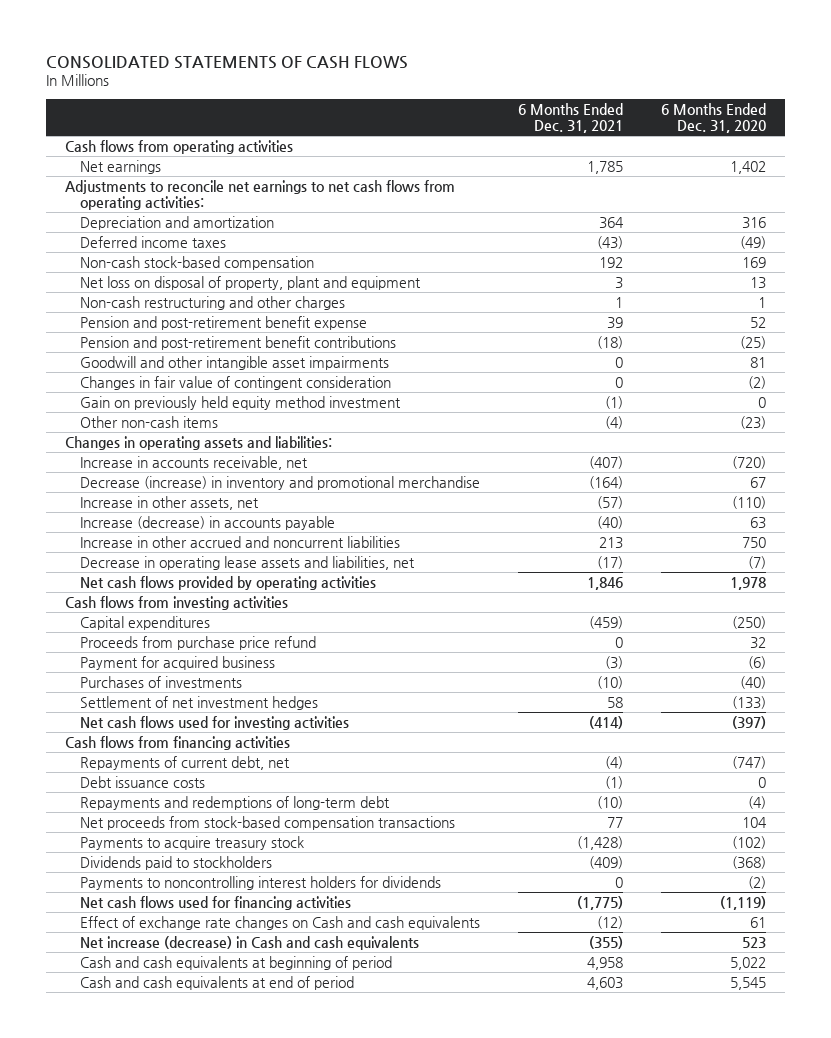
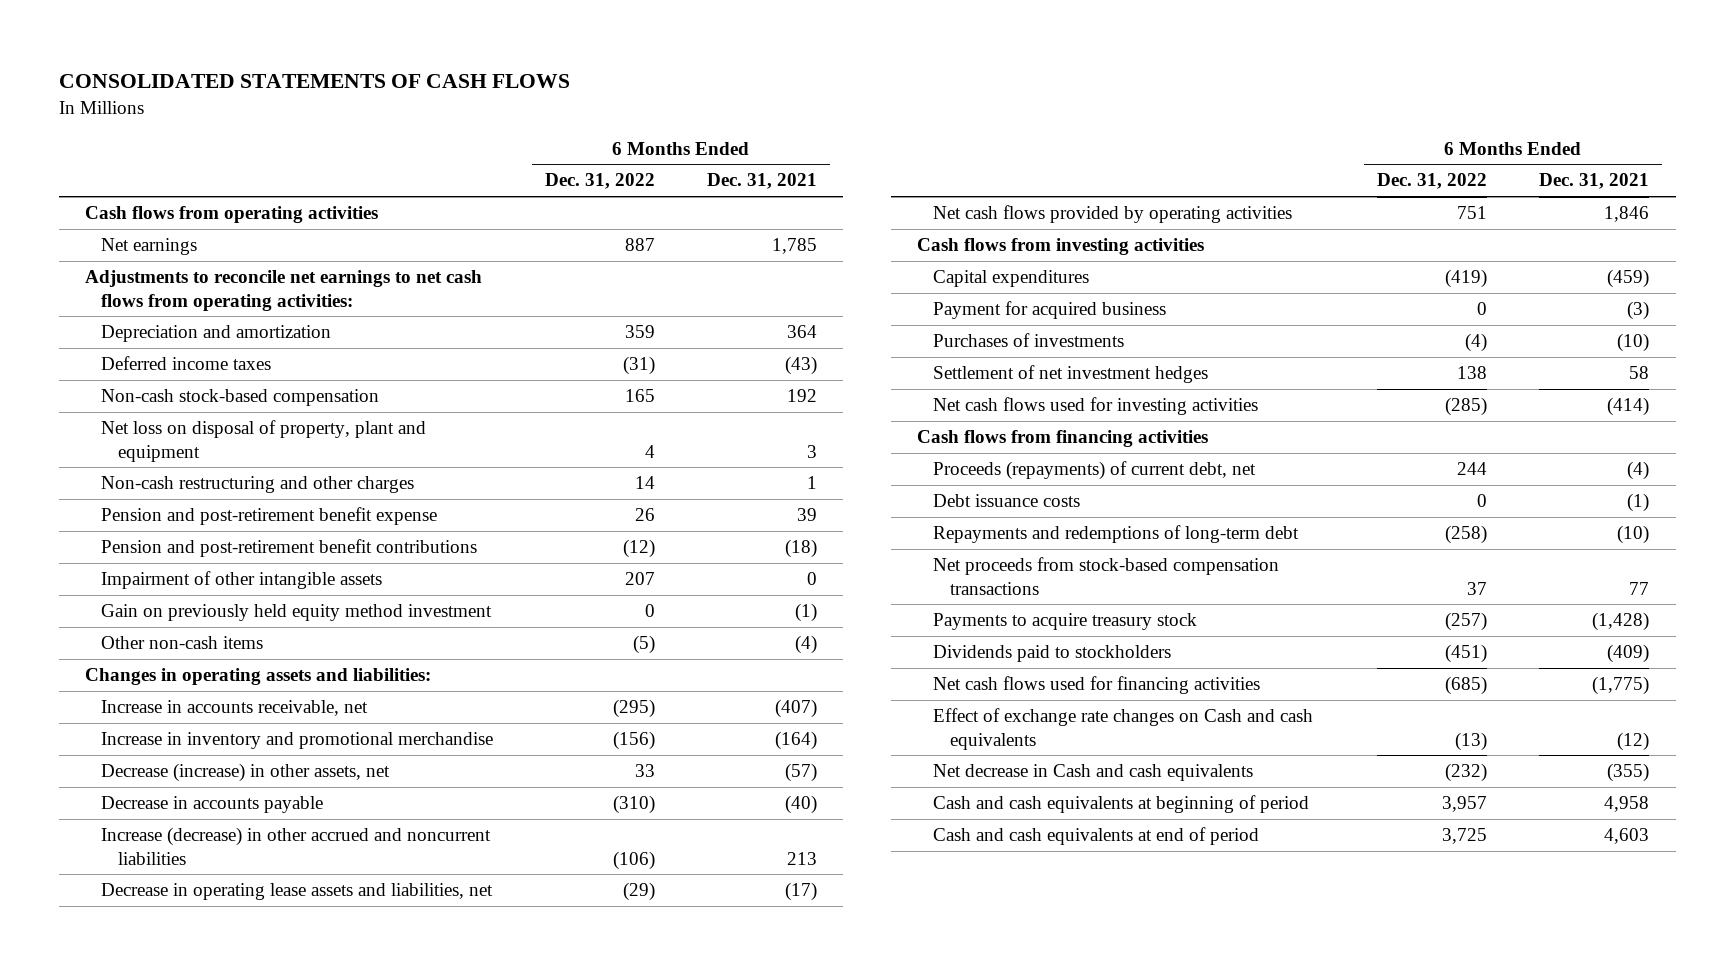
[660,102,766,133] 6 Months Ended Dec. 31, 2020 -> none
none -> [545,173,656,190] Dec. 31, 2022
[80,375,392,390] Changes in fair value of contingent consideration -> none
[80,355,390,370] Goodwill and other intangible asset impairments -> [101,571,383,590] Impairment of other intangible assets
[80,475,481,490] Decrease (increase) in inventory and promotional merchandise -> [101,732,494,750] Increase in inventory and promotional merchandise
[80,495,260,510] Increase in other assets, net -> [101,763,391,783] Decrease (increase) in other assets, net
[80,515,336,530] Increase (decrease) in accounts payable -> [101,796,324,814] Decrease in accounts payable
[80,535,401,548] Increase in other accrued and noncurrent liabilities -> [101,827,492,865] Increase (decrease) in other accrued and noncurrent liabilities
[80,635,317,650] Proceeds from purchase price refund -> none
[80,755,291,770] Repayments of current debt, net -> [933,461,1257,481] Proceeds (repayments) of current debt, net
[80,875,442,890] Payments to noncontrolling interest holders for dividends -> none
[80,935,420,950] Net increase (decrease) in Cash and cash equivalents -> [933,764,1254,782] Net decrease in Cash and cash equivalents

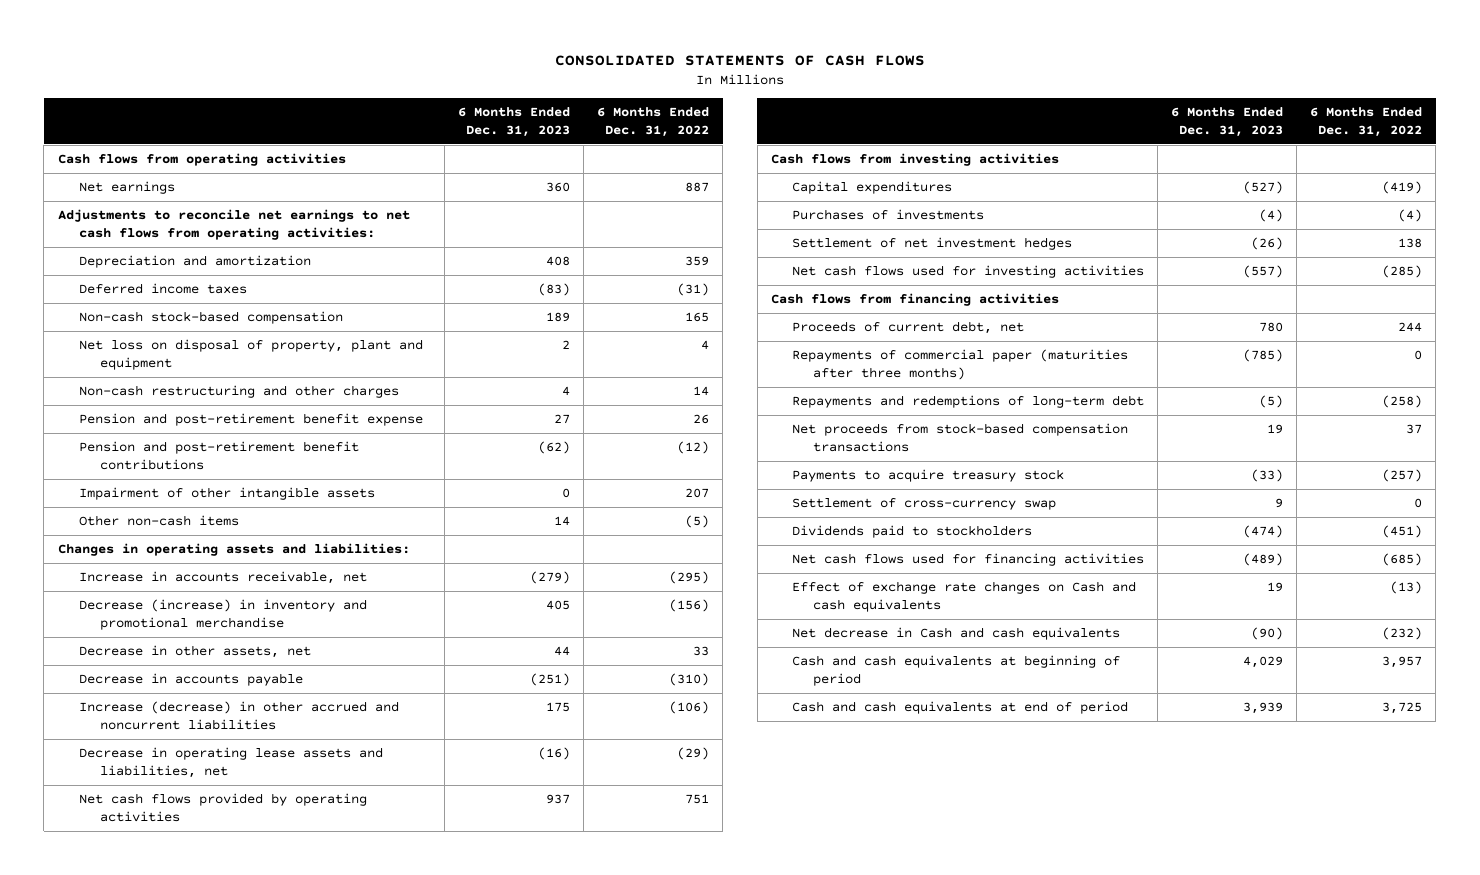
[707,173,818,190] Dec. 31, 2021 -> none
none -> [457,106,570,137] 6 Months Ended Dec. 31, 2023
[101,604,493,622] Gain on previously held equity method investment -> none
[101,732,494,750] Increase in inventory and promotional merchandise -> [78,599,367,631] Decrease (increase) in inventory and promotional merchandise
[101,763,391,783] Decrease (increase) in other assets, net -> [78,645,311,659] Decrease in other assets, net
[933,301,1167,320] Payment for acquired business -> none
[933,494,1081,508] Debt issuance costs -> none
[933,461,1257,481] Proceeds (repayments) of current debt, net -> [791,321,1024,335] Proceeds of current debt, net
none -> [791,349,1128,381] Repayments of commercial paper (maturities after three months)
none -> [791,498,1056,511] Settlement of cross-currency swap

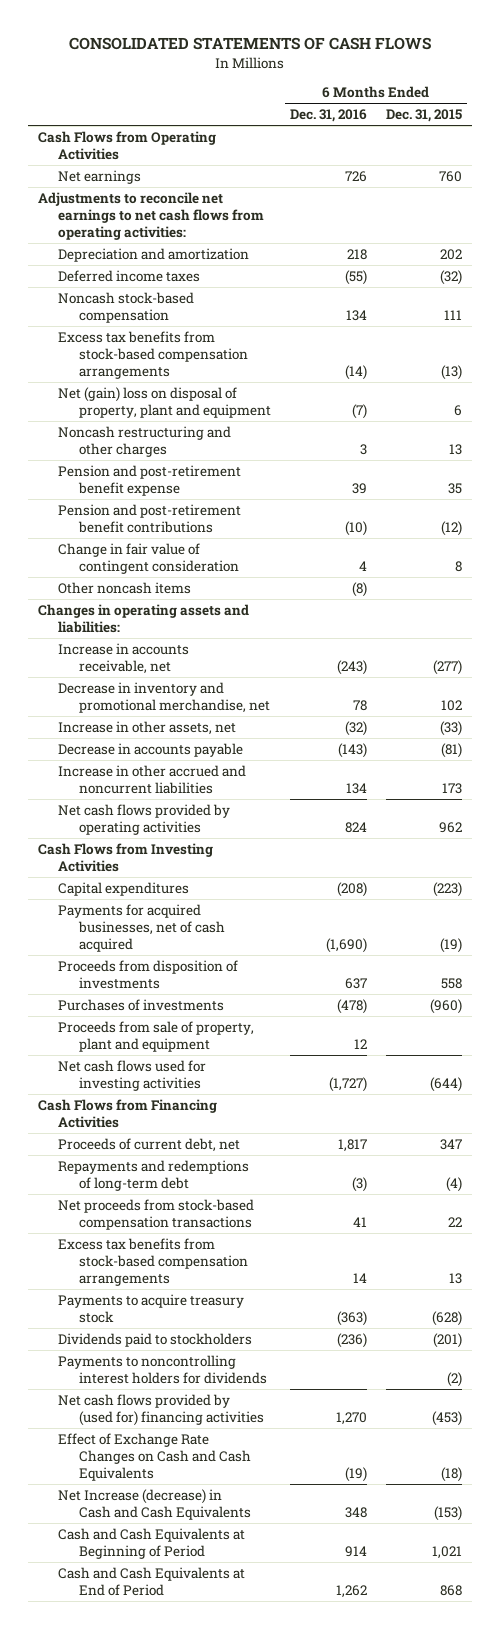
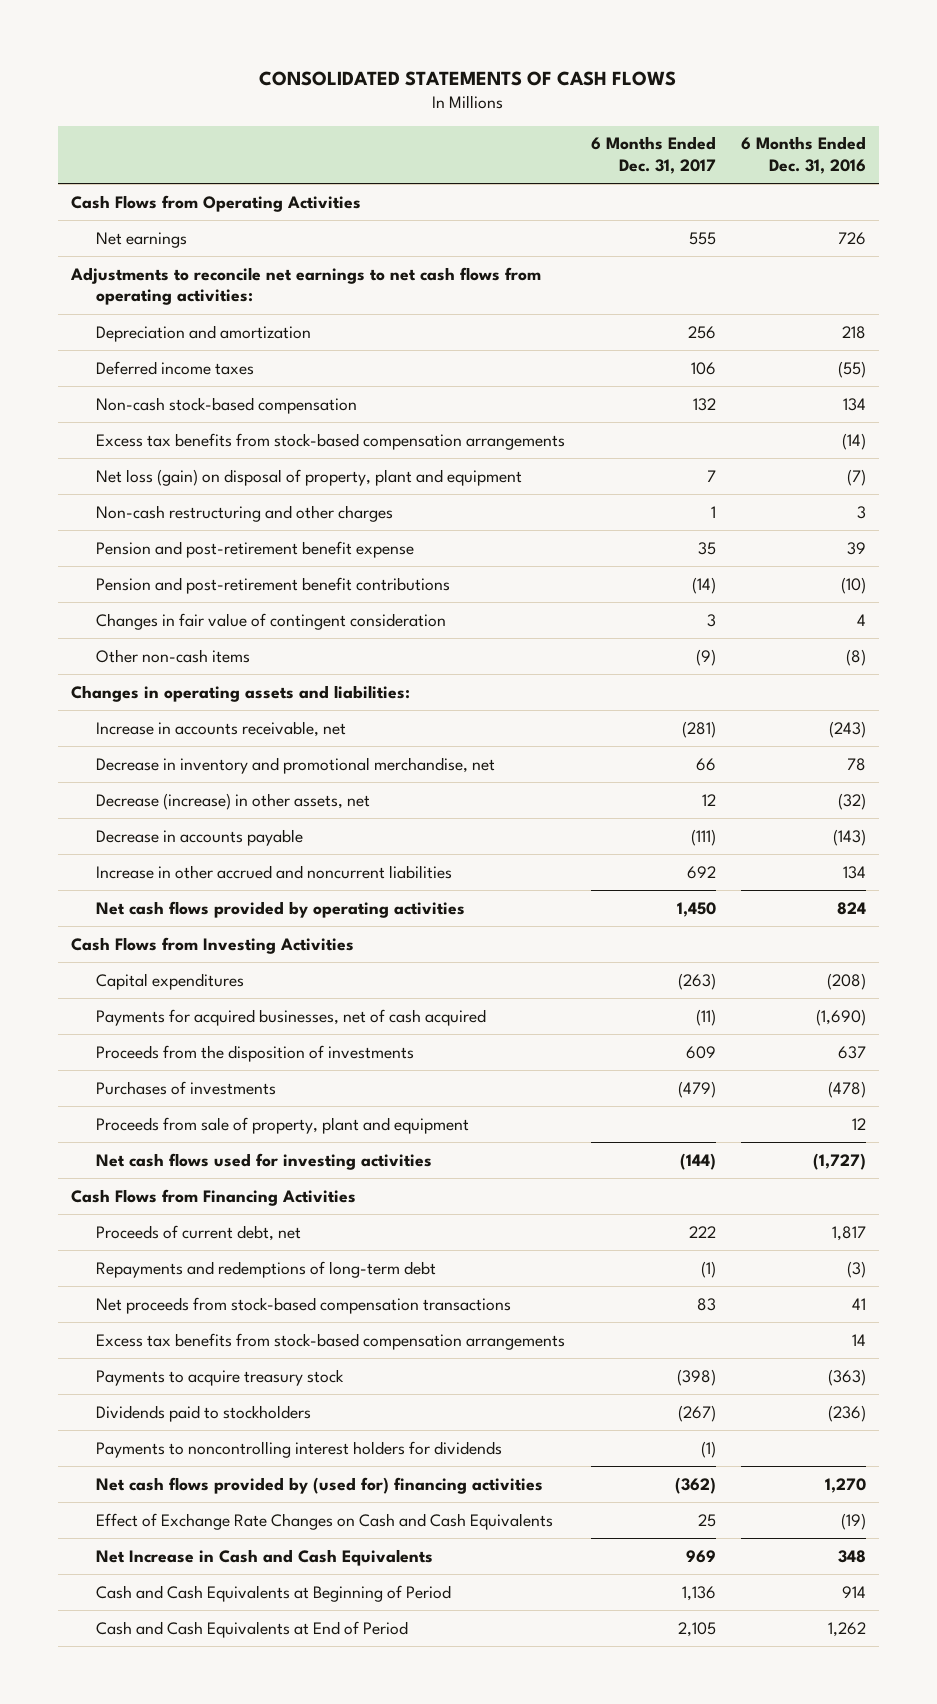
[386,109,463,123] Dec. 31, 2015 -> none
none -> [590,136,716,174] 6 Months Ended Dec. 31, 2017
[58,291,195,323] Noncash stock-based compensation -> [96,396,358,414] Non-cash stock-based compensation
[58,386,271,418] Net (gain) loss on disposal of property, plant and equipment -> [96,468,523,486] Net loss (gain) on disposal of property, plant and equipment
[58,425,232,457] Noncash restructuring and other charges -> [96,504,394,522] Non-cash restructuring and other charges
[58,542,239,574] Change in fair value of contingent consideration -> [96,612,447,630] Changes in fair value of contingent consideration
[58,581,192,594] Other noncash items -> [96,648,251,663] Other non-cash items
[58,720,237,735] Increase in other assets, net -> [96,792,371,810] Decrease (increase) in other assets, net
[58,959,239,989] Proceeds from disposition of investments -> [96,1044,415,1062] Proceeds from the disposition of investments
[58,1488,251,1520] Net Increase (decrease) in Cash and Cash Equivalents -> [96,1548,434,1566] Net Increase in Cash and Cash Equivalents

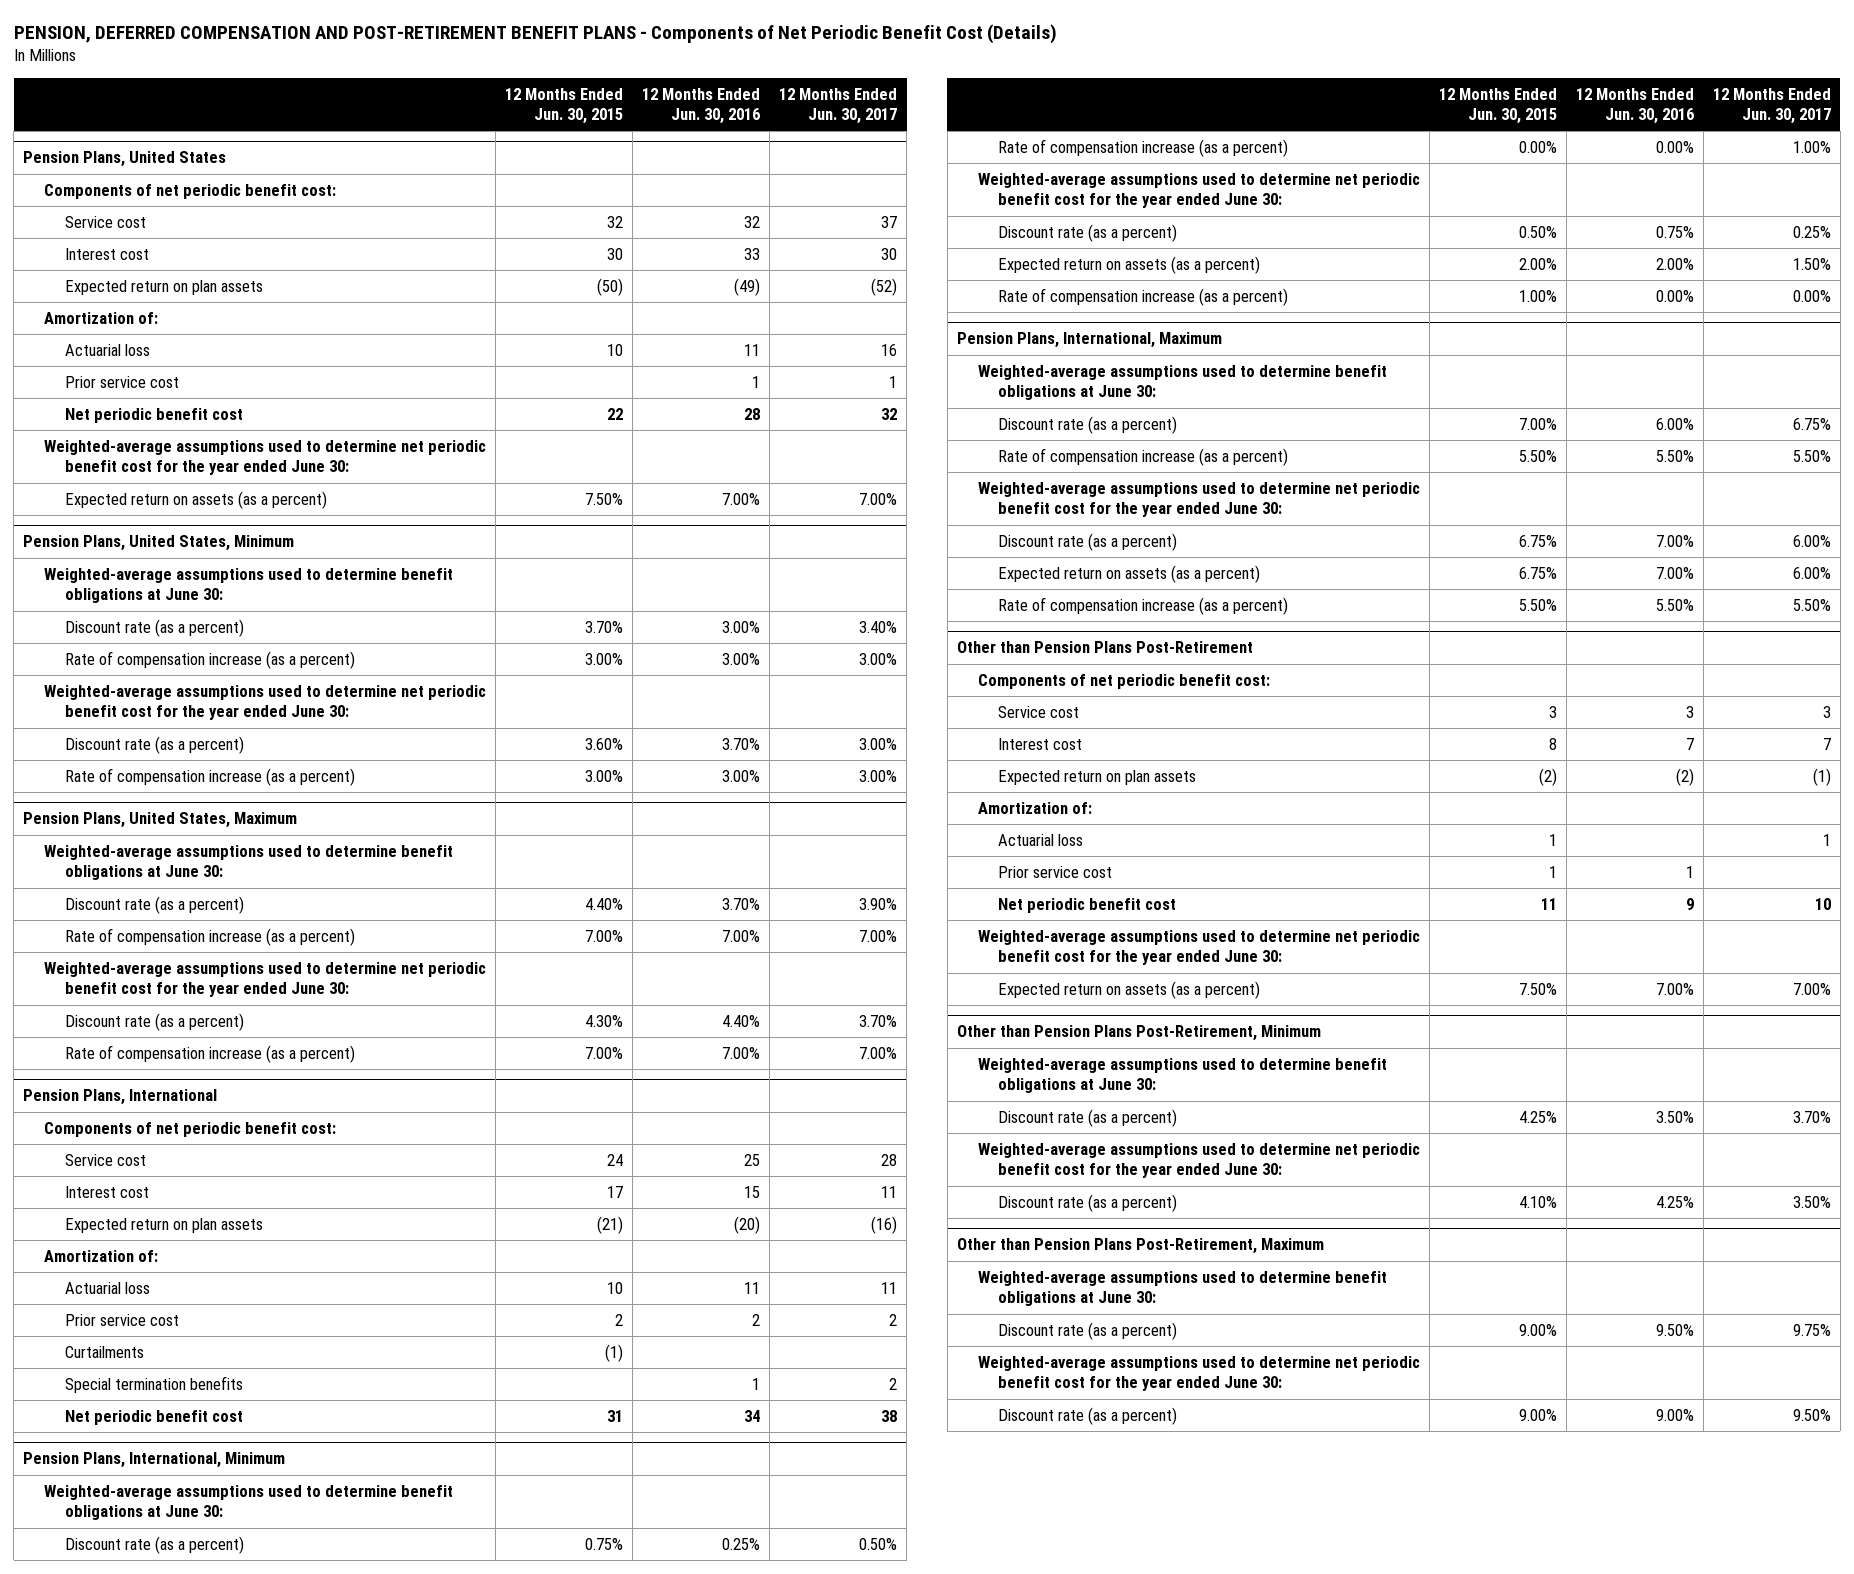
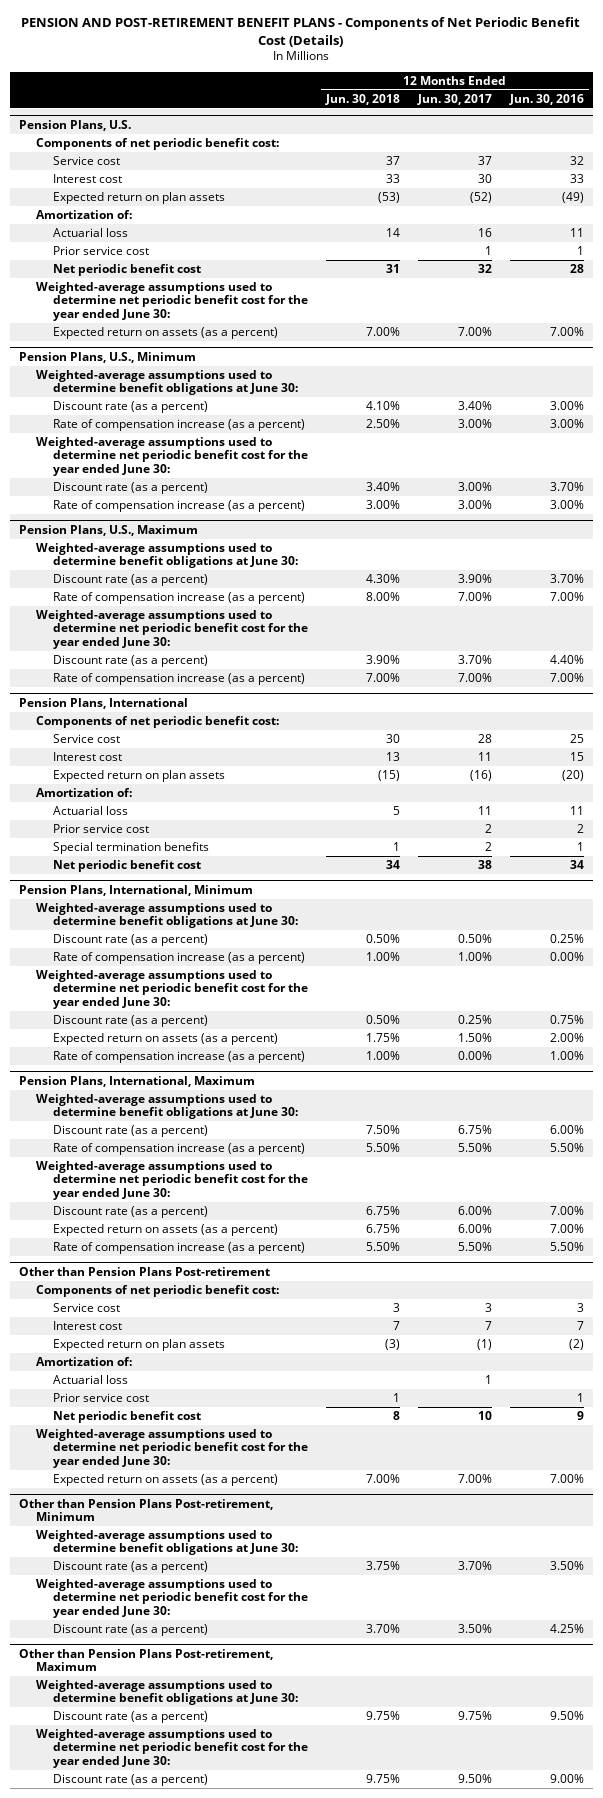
[13,24,1057,45] PENSION, DEFERRED COMPENSATION AND POST-RETIREMENT BENEFIT PLANS - Components of Net Periodic Benefit Cost (Details) -> [21,17,581,47] PENSION AND POST-RETIREMENT BENEFIT PLANS - Components of Net Periodic Benefit Cost (Details)
[505,87,624,124] 12 Months Ended Jun. 30, 2015 -> none
none -> [324,93,400,105] Jun. 30, 2018
[23,151,227,168] Pension Plans, United States -> none
none -> [18,119,131,131] Pension Plans, U.S.
[23,535,295,552] Pension Plans, United States, Minimum -> none
none -> [18,351,196,363] Pension Plans, U.S., Minimum
[23,812,298,829] Pension Plans, United States, Maximum -> none
none -> [18,524,198,536] Pension Plans, U.S., Maximum
[64,1345,144,1358] Curtailments -> none
[1655,289,1694,302] 0.00% -> [550,1051,585,1061] 1.00%
[956,641,1253,654] Other than Pension Plans Post-Retirement -> [18,1266,270,1276] Other than Pension Plans Post-retirement
[956,1025,1321,1042] Other than Pension Plans Post-Retirement, Minimum -> [18,1498,273,1522] Other than Pension Plans Post-retirement, Minimum
[956,1238,1324,1255] Other than Pension Plans Post-Retirement, Maximum -> [18,1648,273,1672] Other than Pension Plans Post-retirement, Maximum

